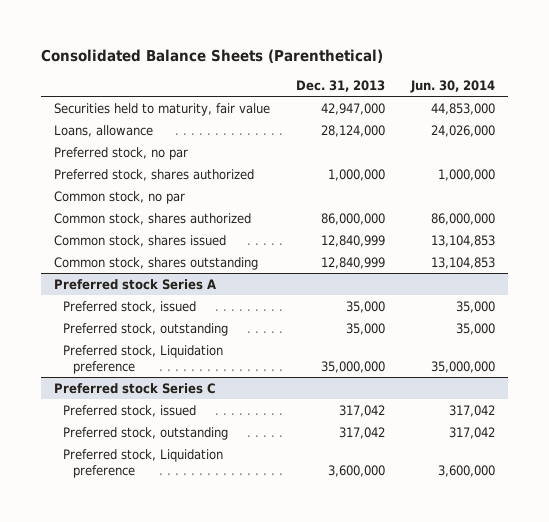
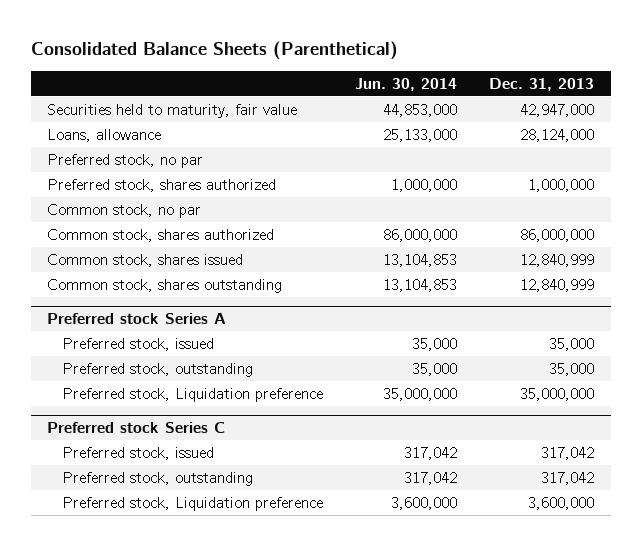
[431,124,496,137] 24,026,000 -> [383,128,458,142] 25,133,000

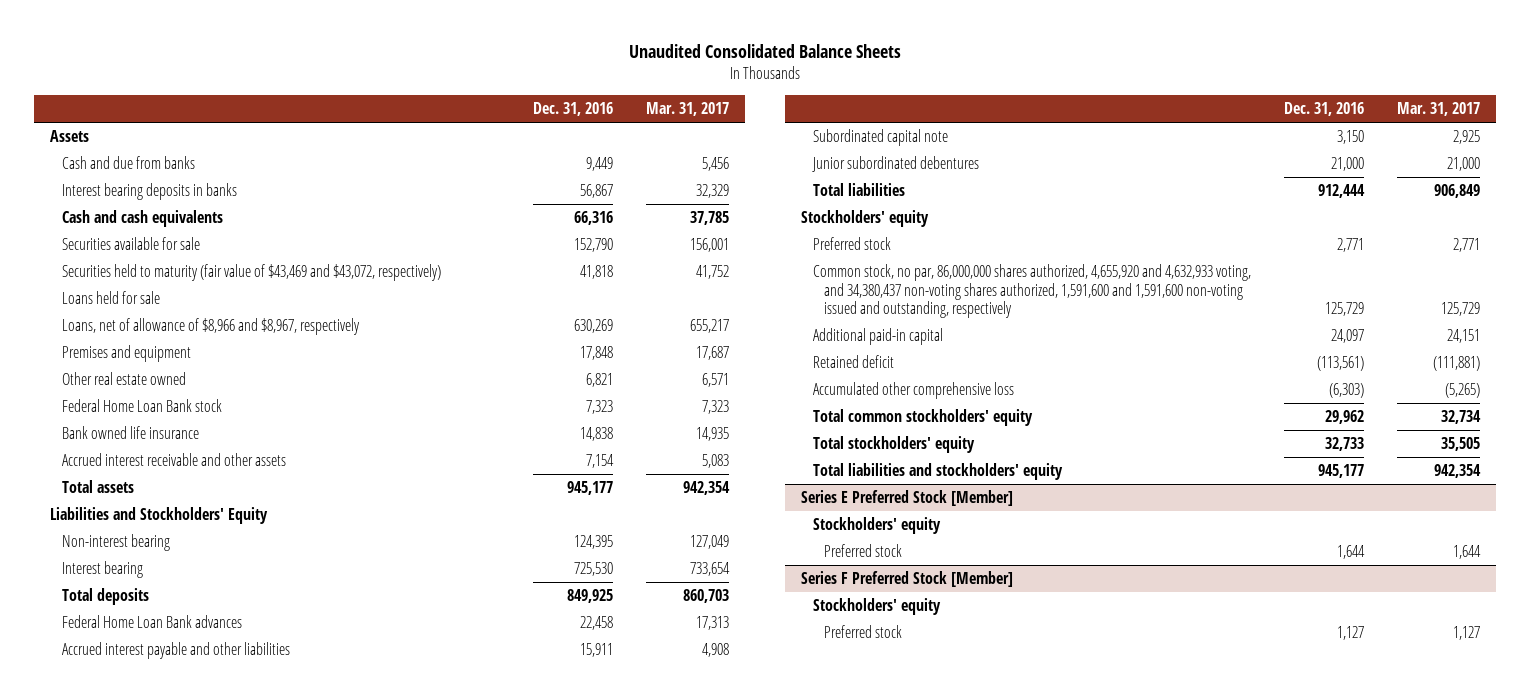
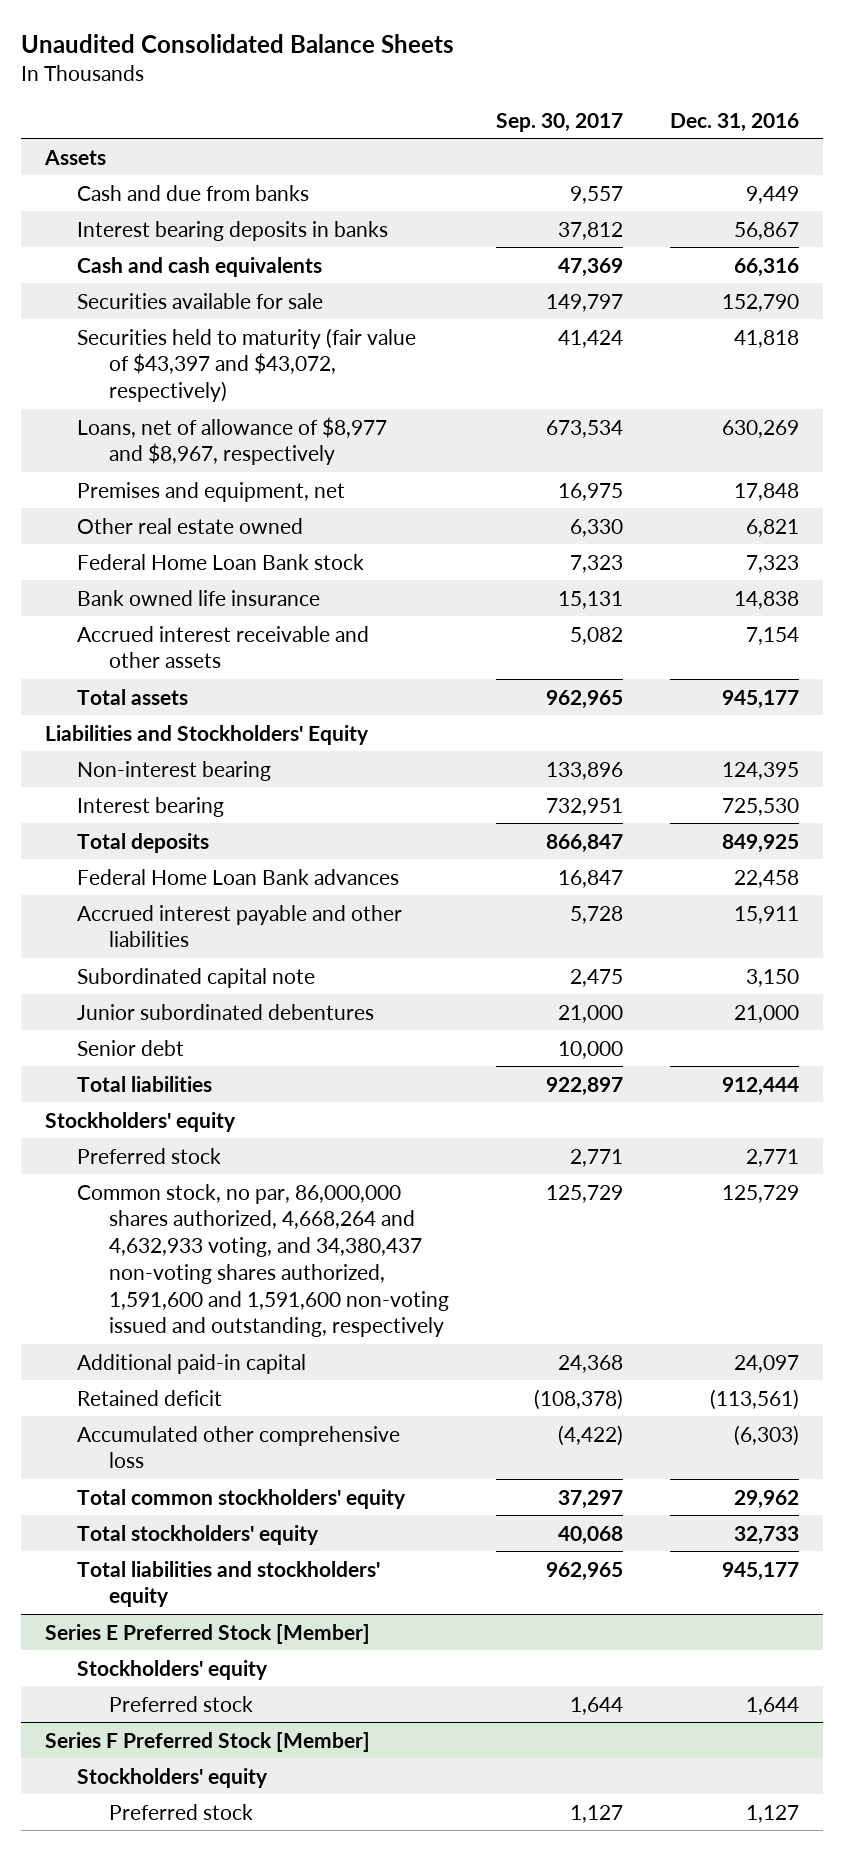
[645,102,729,117] Mar. 31, 2017 -> none
none -> [496,112,624,132] Sep. 30, 2017
[61,291,160,305] Loans held for sale -> none
[61,264,441,282] Securities held to maturity (fair value of $43,469 and $43,072, respectively) -> [76,327,416,403] Securities held to maturity (fair value of $43,397 and $43,072, respectively)
[61,318,360,336] Loans, net of allowance of $8,966 and $8,967, respectively -> [76,416,387,466] Loans, net of allowance of $8,977 and $8,967, respectively
[61,345,191,363] Premises and equipment -> [76,481,345,502] Premises and equipment, net
none -> [76,1039,184,1056] Senior debt
[812,264,1251,319] Common stock, no par, 86,000,000 shares authorized, 4,655,920 and 4,632,933 voting, and 34,380,437 non-voting shares authorized, 1,591,600 and 1,591,600 non-voting issued and outstanding, respectively -> [76,1183,450,1338] Common stock, no par, 86,000,000 shares authorized, 4,668,264 and 4,632,933 voting, and 34,380,437 non-voting shares authorized, 1,591,600 and 1,591,600 non-voting issued and outstanding, respectively

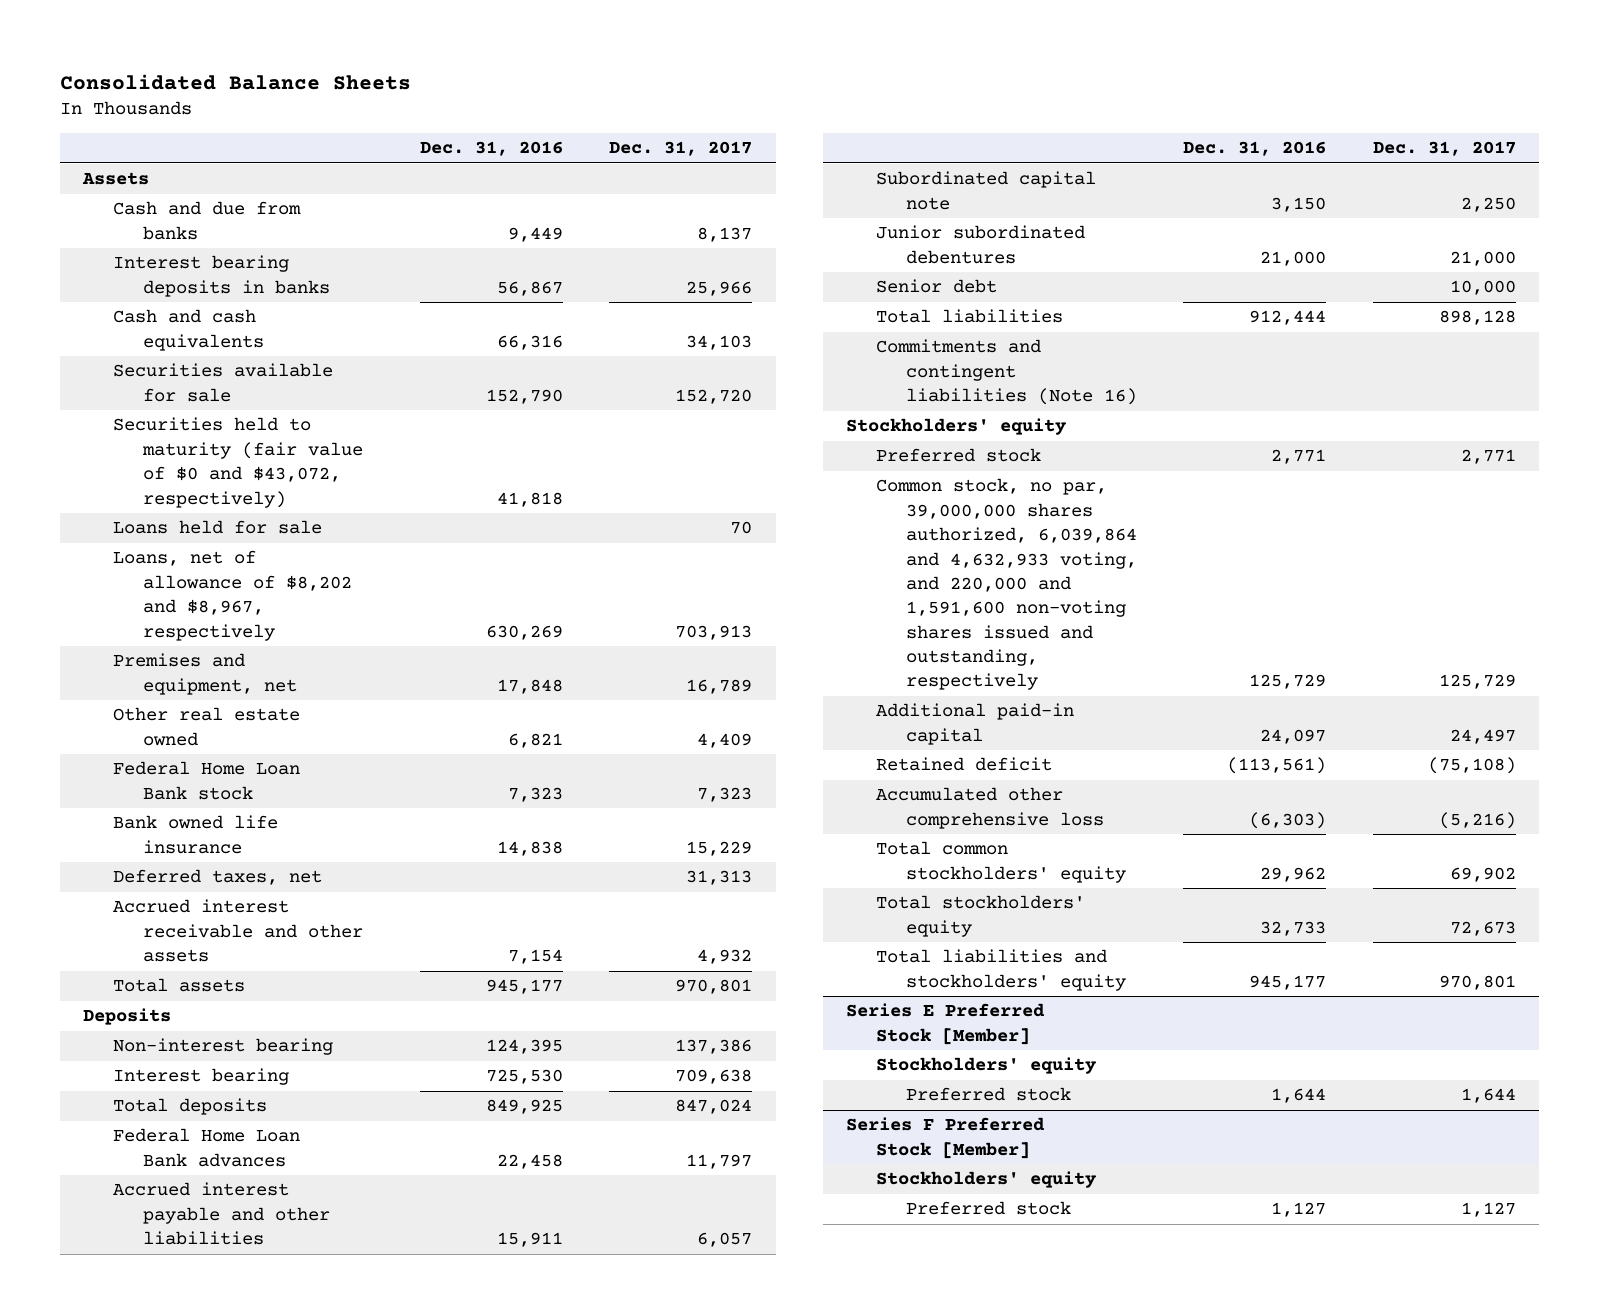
[21,34,455,54] Unaudited Consolidated Balance Sheets -> [59,73,411,90] Consolidated Balance Sheets
[496,112,624,132] Sep. 30, 2017 -> none
none -> [609,141,753,157] Dec. 31, 2017
[76,327,416,403] Securities held to maturity (fair value of $43,397 and $43,072, respectively) -> [112,417,363,508] Securities held to maturity (fair value of $0 and $43,072, respectively)
none -> [112,520,322,535] Loans held for sale
[76,416,387,466] Loans, net of allowance of $8,977 and $8,967, respectively -> [112,550,352,641] Loans, net of allowance of $8,202 and $8,967, respectively
none -> [112,869,322,886] Deferred taxes, net
[44,724,369,745] Liabilities and Stockholders' Equity -> none
none -> [82,1008,171,1026] Deposits
none -> [875,339,1137,406] Commitments and contingent liabilities (Note 16)
[76,1183,450,1338] Common stock, no par, 86,000,000 shares authorized, 4,668,264 and 4,632,933 voting, and 34,380,437 non-voting shares authorized, 1,591,600 and 1,591,600 non-voting issued and outstanding, respectively -> [875,478,1137,691] Common stock, no par, 39,000,000 shares authorized, 6,039,864 and 4,632,933 voting, and 220,000 and 1,591,600 non-voting shares issued and outstanding, respectively

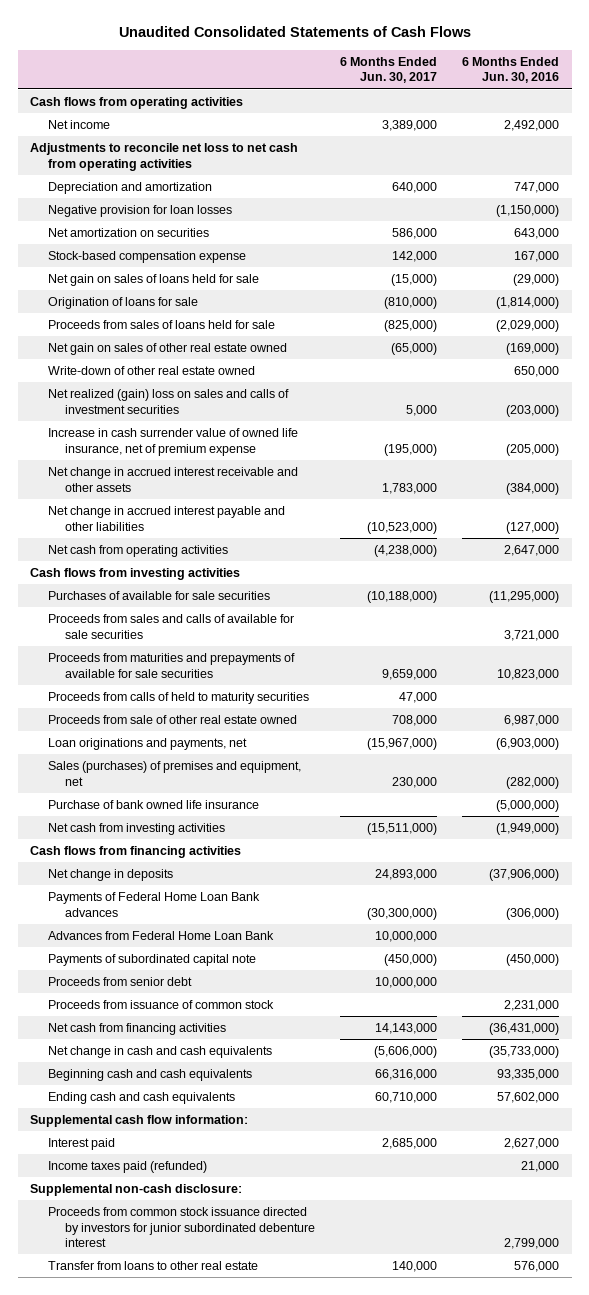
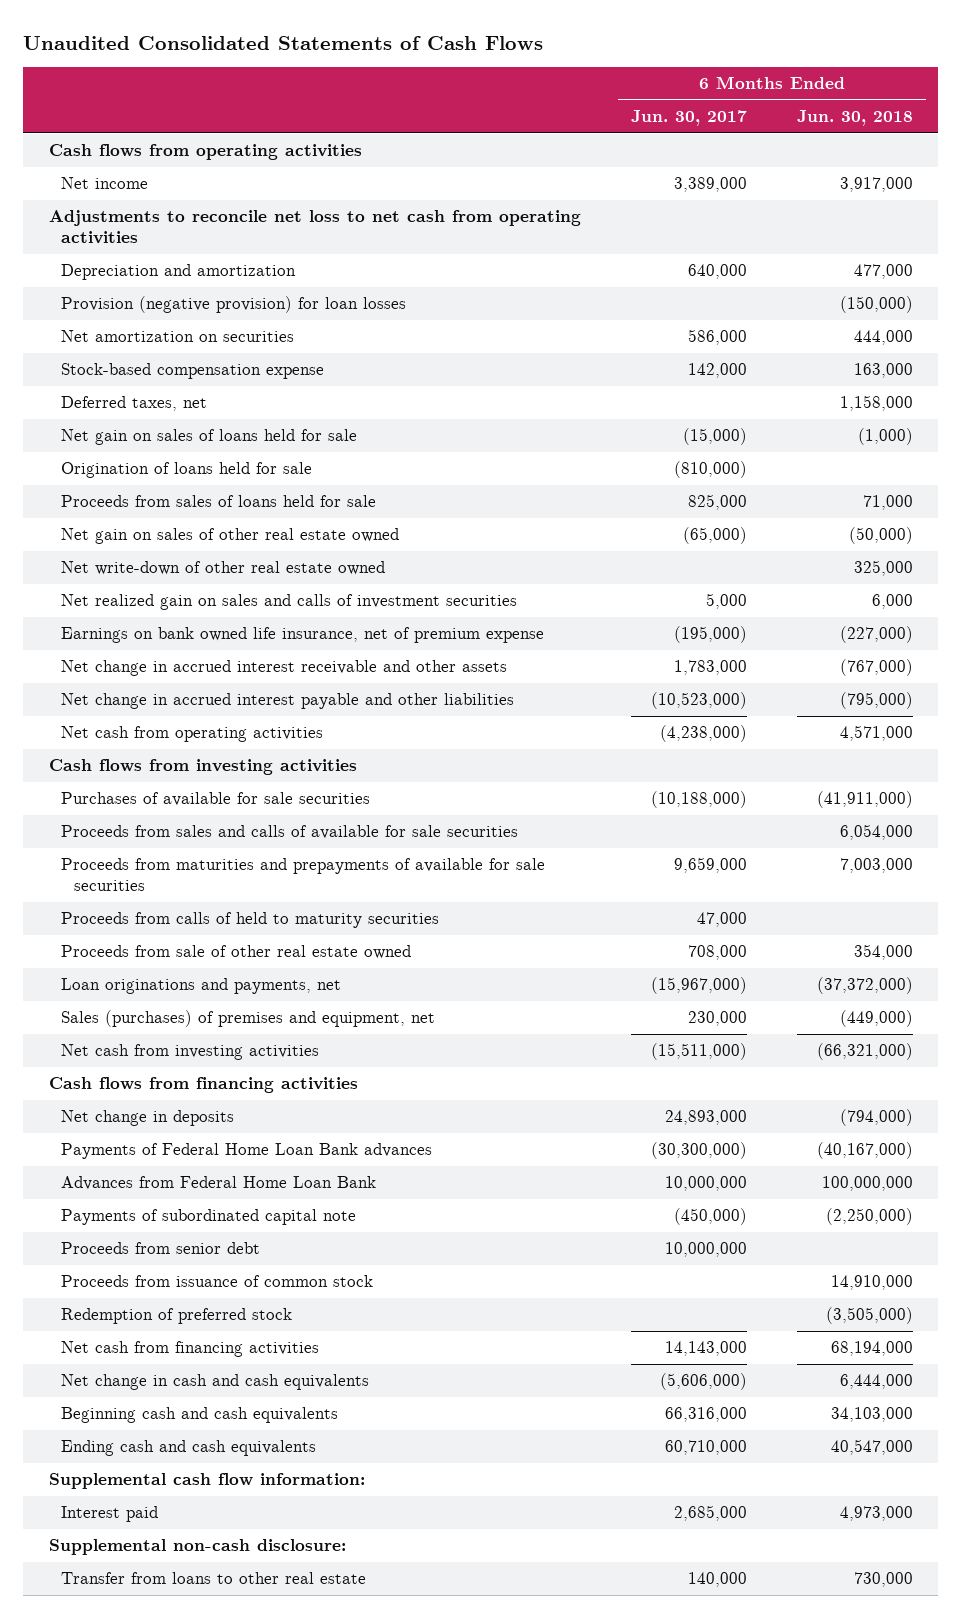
[462,56,560,84] 6 Months Ended Jun. 30, 2016 -> none
none -> [797,110,914,127] Jun. 30, 2018
[47,204,232,217] Negative provision for loan losses -> [61,296,407,314] Provision (negative provision) for loan losses
none -> [61,396,208,412] Deferred taxes, net
[47,296,198,309] Origination of loans for sale -> [61,462,313,479] Origination of loans held for sale
[384,319,438,332] (825,000) -> [687,494,747,511] 825,000
[47,365,255,375] Write-down of other real estate owned -> [61,561,386,576] Net write-down of other real estate owned
[47,388,289,414] Net realized (gain) loss on sales and calls of investment securities -> [61,594,518,611] Net realized gain on sales and calls of investment securities
[47,427,298,456] Increase in cash surrender value of owned life insurance, net of premium expense -> [61,627,545,644] Earnings on bank owned life insurance, net of premium expense
[47,799,259,809] Purchase of bank owned life insurance -> none
none -> [61,1308,293,1325] Redemption of preferred stock
[47,1160,207,1173] Income taxes paid (refunded) -> none
[47,1206,316,1248] Proceeds from common stock issuance directed by investors for junior subordinated debenture interest -> none

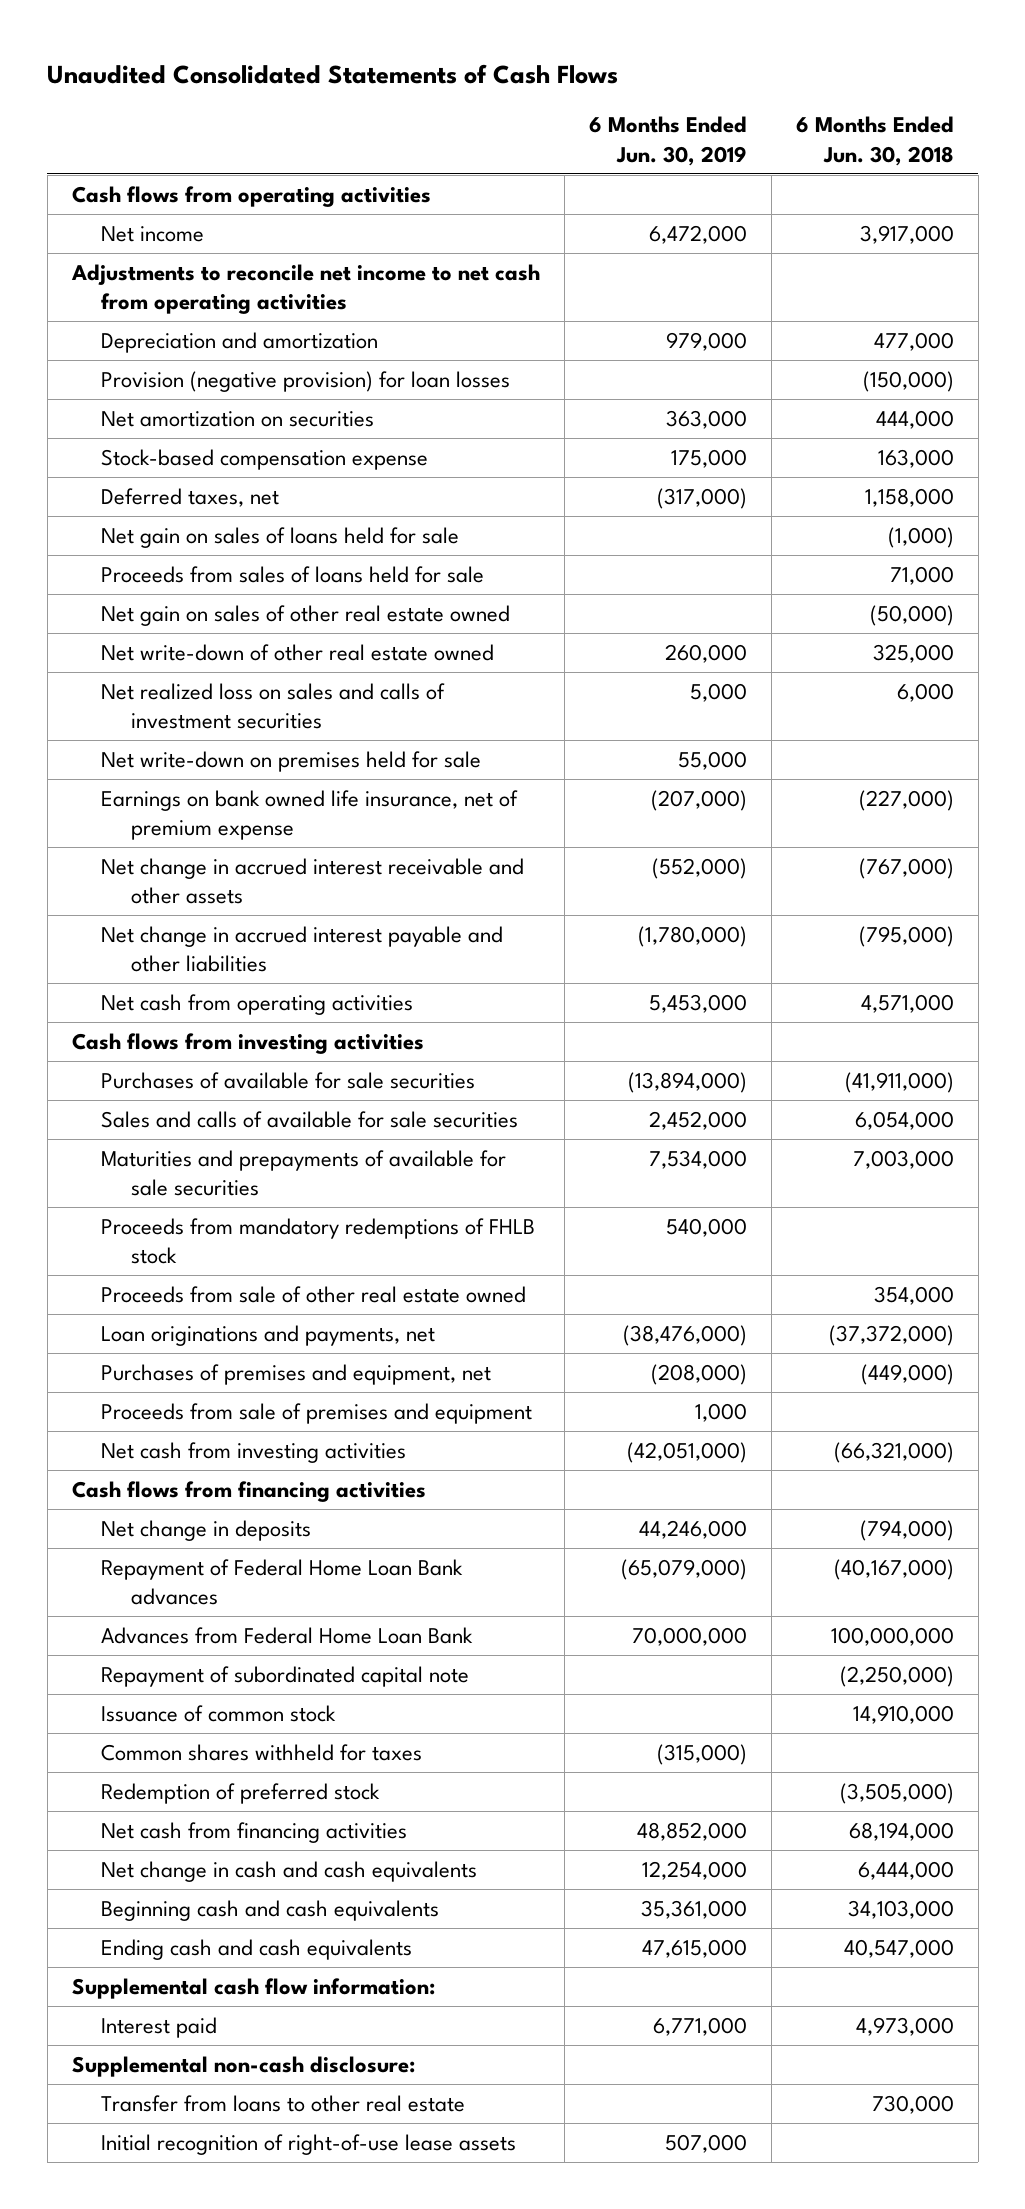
[630,110,747,127] Jun. 30, 2017 -> none
none -> [588,116,747,166] 6 Months Ended Jun. 30, 2019
[48,210,581,245] Adjustments to reconcile net loss to net cash from operating activities -> [70,263,540,315] Adjustments to reconcile net income to net cash from operating activities
[61,462,313,479] Origination of loans held for sale -> none
[61,594,518,611] Net realized gain on sales and calls of investment securities -> [101,682,446,730] Net realized loss on sales and calls of investment securities
none -> [101,750,482,772] Net write-down on premises held for sale
[61,912,440,929] Proceeds from calls of held to maturity securities -> none
[61,825,519,840] Proceeds from sales and calls of available for sale securities -> [101,1110,519,1128] Sales and calls of available for sale securities
[61,858,546,892] Proceeds from maturities and prepayments of available for sale securities -> [101,1149,507,1197] Maturities and prepayments of available for sale securities
none -> [101,1217,536,1265] Proceeds from mandatory redemptions of FHLB stock
[61,1010,436,1028] Sales (purchases) of premises and equipment, net -> [101,1363,492,1385] Purchases of premises and equipment, net
none -> [101,1402,533,1424] Proceeds from sale of premises and equipment
[61,1143,433,1160] Payments of Federal Home Loan Bank advances -> [101,1558,464,1606] Repayment of Federal Home Loan Bank advances
[61,1242,261,1255] Proceeds from senior debt -> none
[61,1209,357,1226] Payments of subordinated capital note -> [101,1665,470,1687] Repayment of subordinated capital note
[61,1275,374,1288] Proceeds from issuance of common stock -> [101,1704,337,1722] Issuance of common stock
none -> [101,1743,423,1761] Common shares withheld for taxes
none -> [101,2133,517,2155] Initial recognition of right-of-use lease assets

